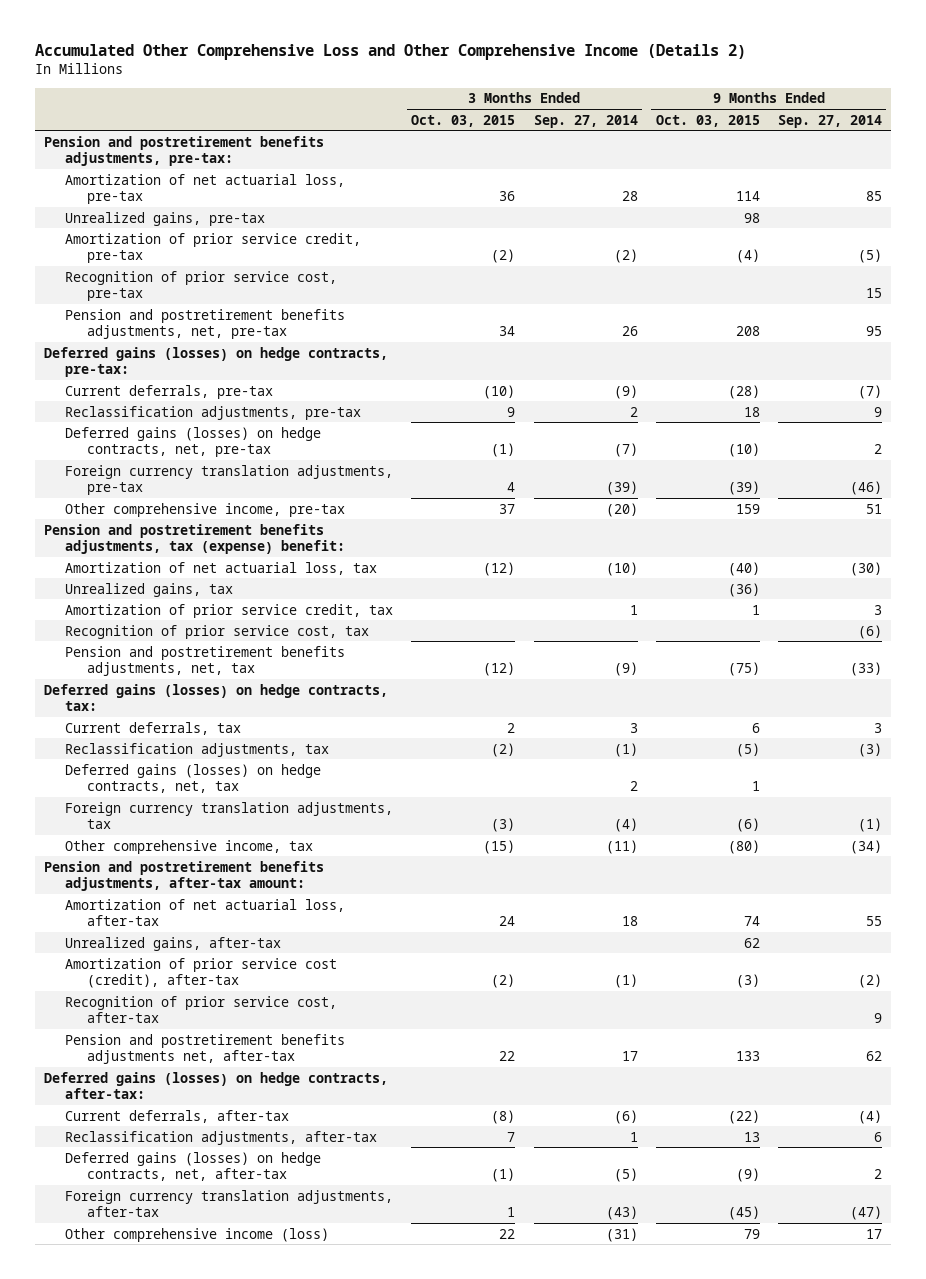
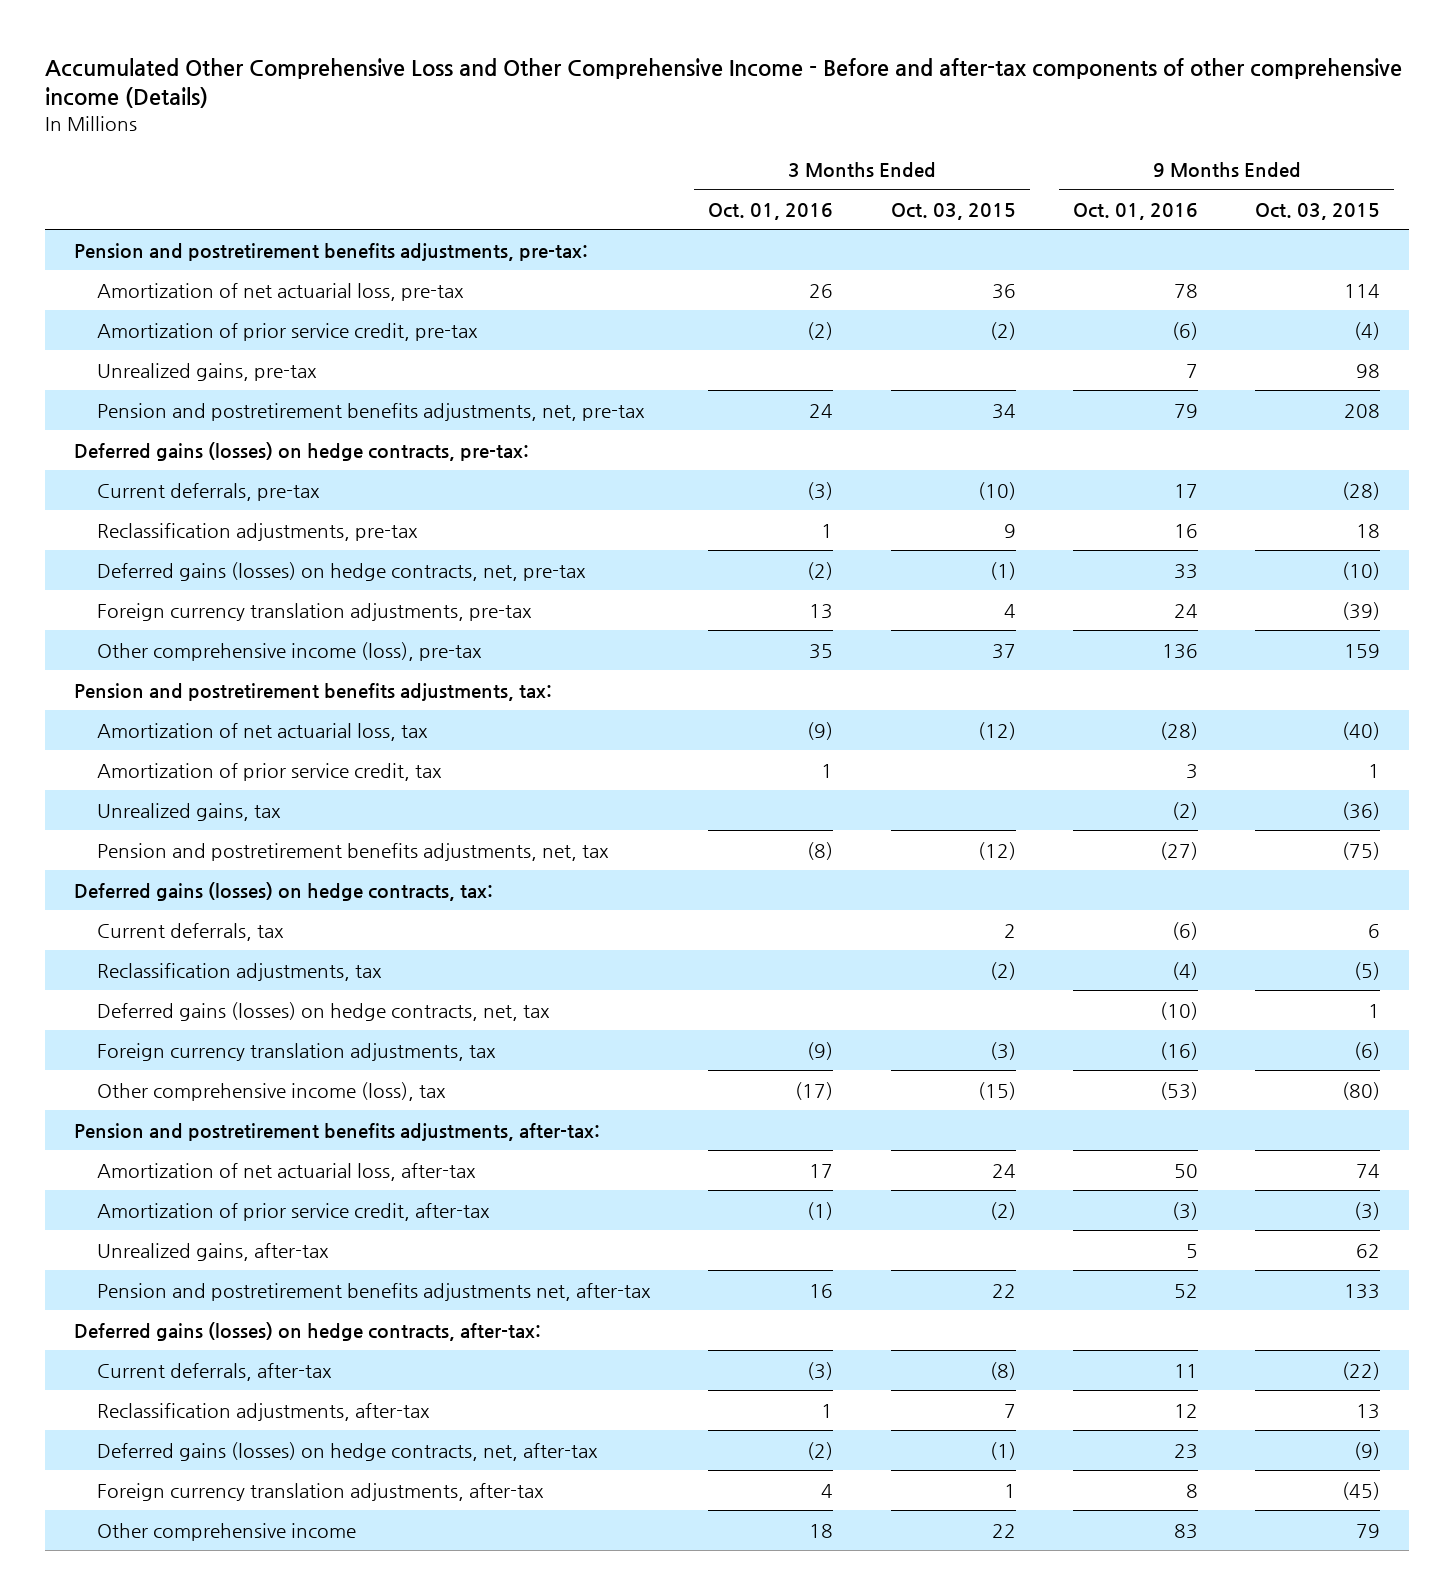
[34,43,746,60] Accumulated Other Comprehensive Loss and Other Comprehensive Income (Details 2) -> [44,57,1402,109] Accumulated Other Comprehensive Loss and Other Comprehensive Income - Before and after-tax components of other comprehensive income (Details)
[533,114,638,128] Sep. 27, 2014 -> none
[777,114,882,128] Sep. 27, 2014 -> none
none -> [708,203,834,221] Oct. 01, 2016
none -> [1072,203,1198,221] Oct. 01, 2016
[65,270,338,301] Recognition of prior service cost, pre-tax -> none
[65,211,266,226] Unrealized gains, pre-tax -> [97,362,318,381] Unrealized gains, pre-tax
[65,502,346,517] Other comprehensive income, pre-tax -> [97,641,483,661] Other comprehensive income (loss), pre-tax
[43,523,346,554] Pension and postretirement benefits adjustments, tax (expense) benefit: -> [73,682,552,701] Pension and postretirement benefits adjustments, tax:
[65,624,370,639] Recognition of prior service cost, tax -> none
[65,582,234,597] Unrealized gains, tax -> [97,802,282,821] Unrealized gains, tax
[65,839,314,854] Other comprehensive income, tax -> [97,1081,447,1101] Other comprehensive income (loss), tax
[43,860,324,891] Pension and postretirement benefits adjustments, after-tax amount: -> [73,1122,600,1141] Pension and postretirement benefits adjustments, after-tax:
none -> [97,1202,491,1221] Amortization of prior service credit, after-tax
[65,957,338,988] Amortization of prior service cost (credit), after-tax -> none
[65,995,338,1023] Recognition of prior service cost, after-tax -> none
[65,1227,330,1242] Other comprehensive income (loss) -> [97,1522,357,1541] Other comprehensive income

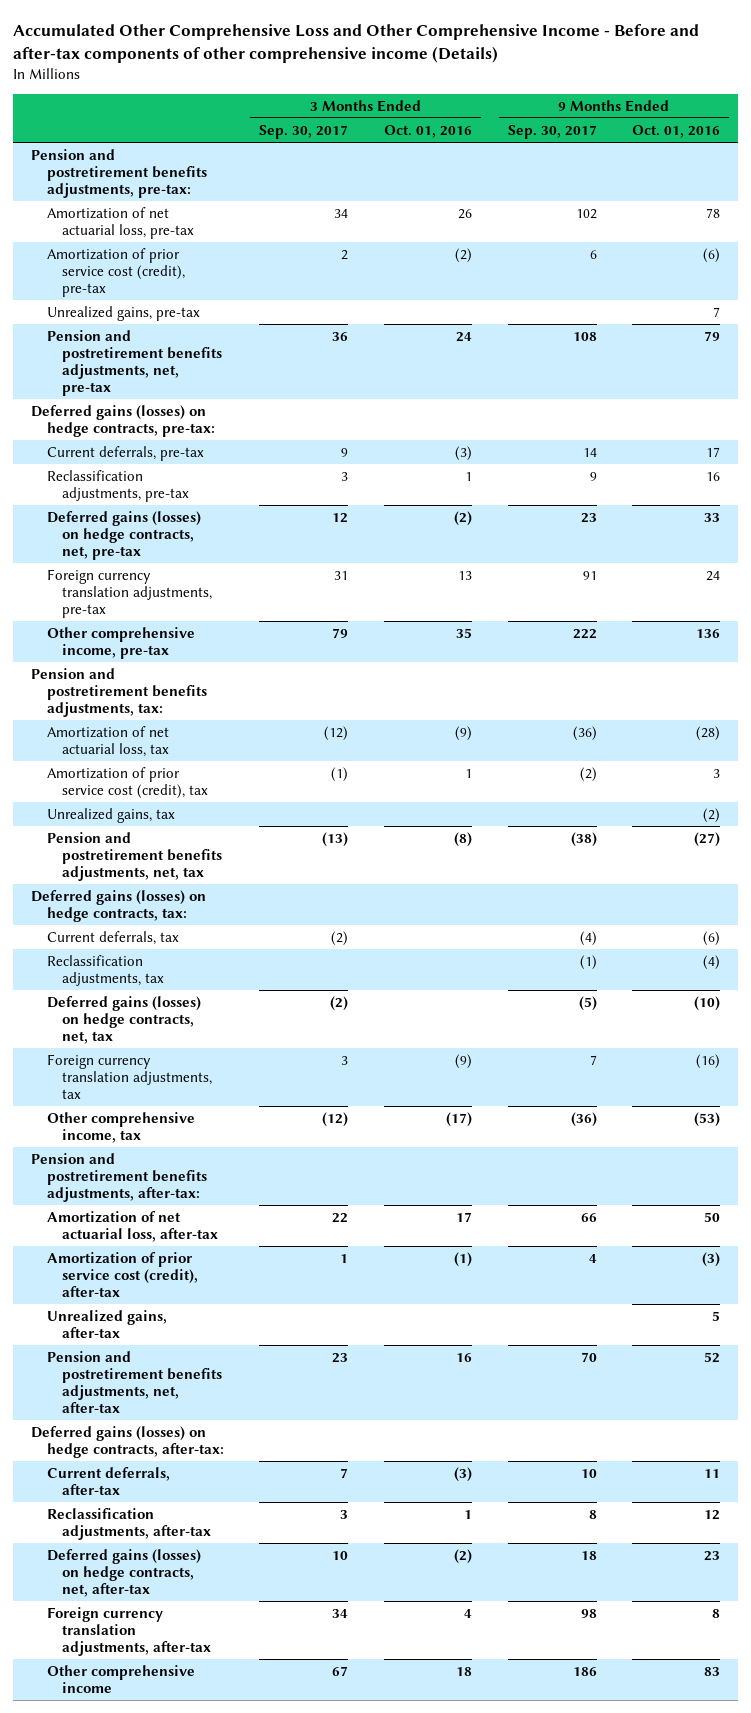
[890,203,1016,221] Oct. 03, 2015 -> none
[1255,203,1381,221] Oct. 03, 2015 -> none
none -> [259,124,349,139] Sep. 30, 2017
none -> [507,124,597,139] Sep. 30, 2017
[97,322,479,341] Amortization of prior service credit, pre-tax -> [46,247,186,298] Amortization of prior service cost (credit), pre-tax
[97,641,483,661] Other comprehensive income (loss), pre-tax -> [46,626,195,659] Other comprehensive income, pre-tax
[97,762,443,781] Amortization of prior service credit, tax -> [46,766,209,799] Amortization of prior service cost (credit), tax
[97,1081,447,1101] Other comprehensive income (loss), tax -> [46,1111,195,1143] Other comprehensive income, tax
[97,1202,491,1221] Amortization of prior service credit, after-tax -> [46,1251,199,1298] Amortization of prior service cost (credit), after-tax
[97,1282,652,1301] Pension and postretirement benefits adjustments net, after-tax -> [46,1350,223,1414] Pension and postretirement benefits adjustments, net, after-tax

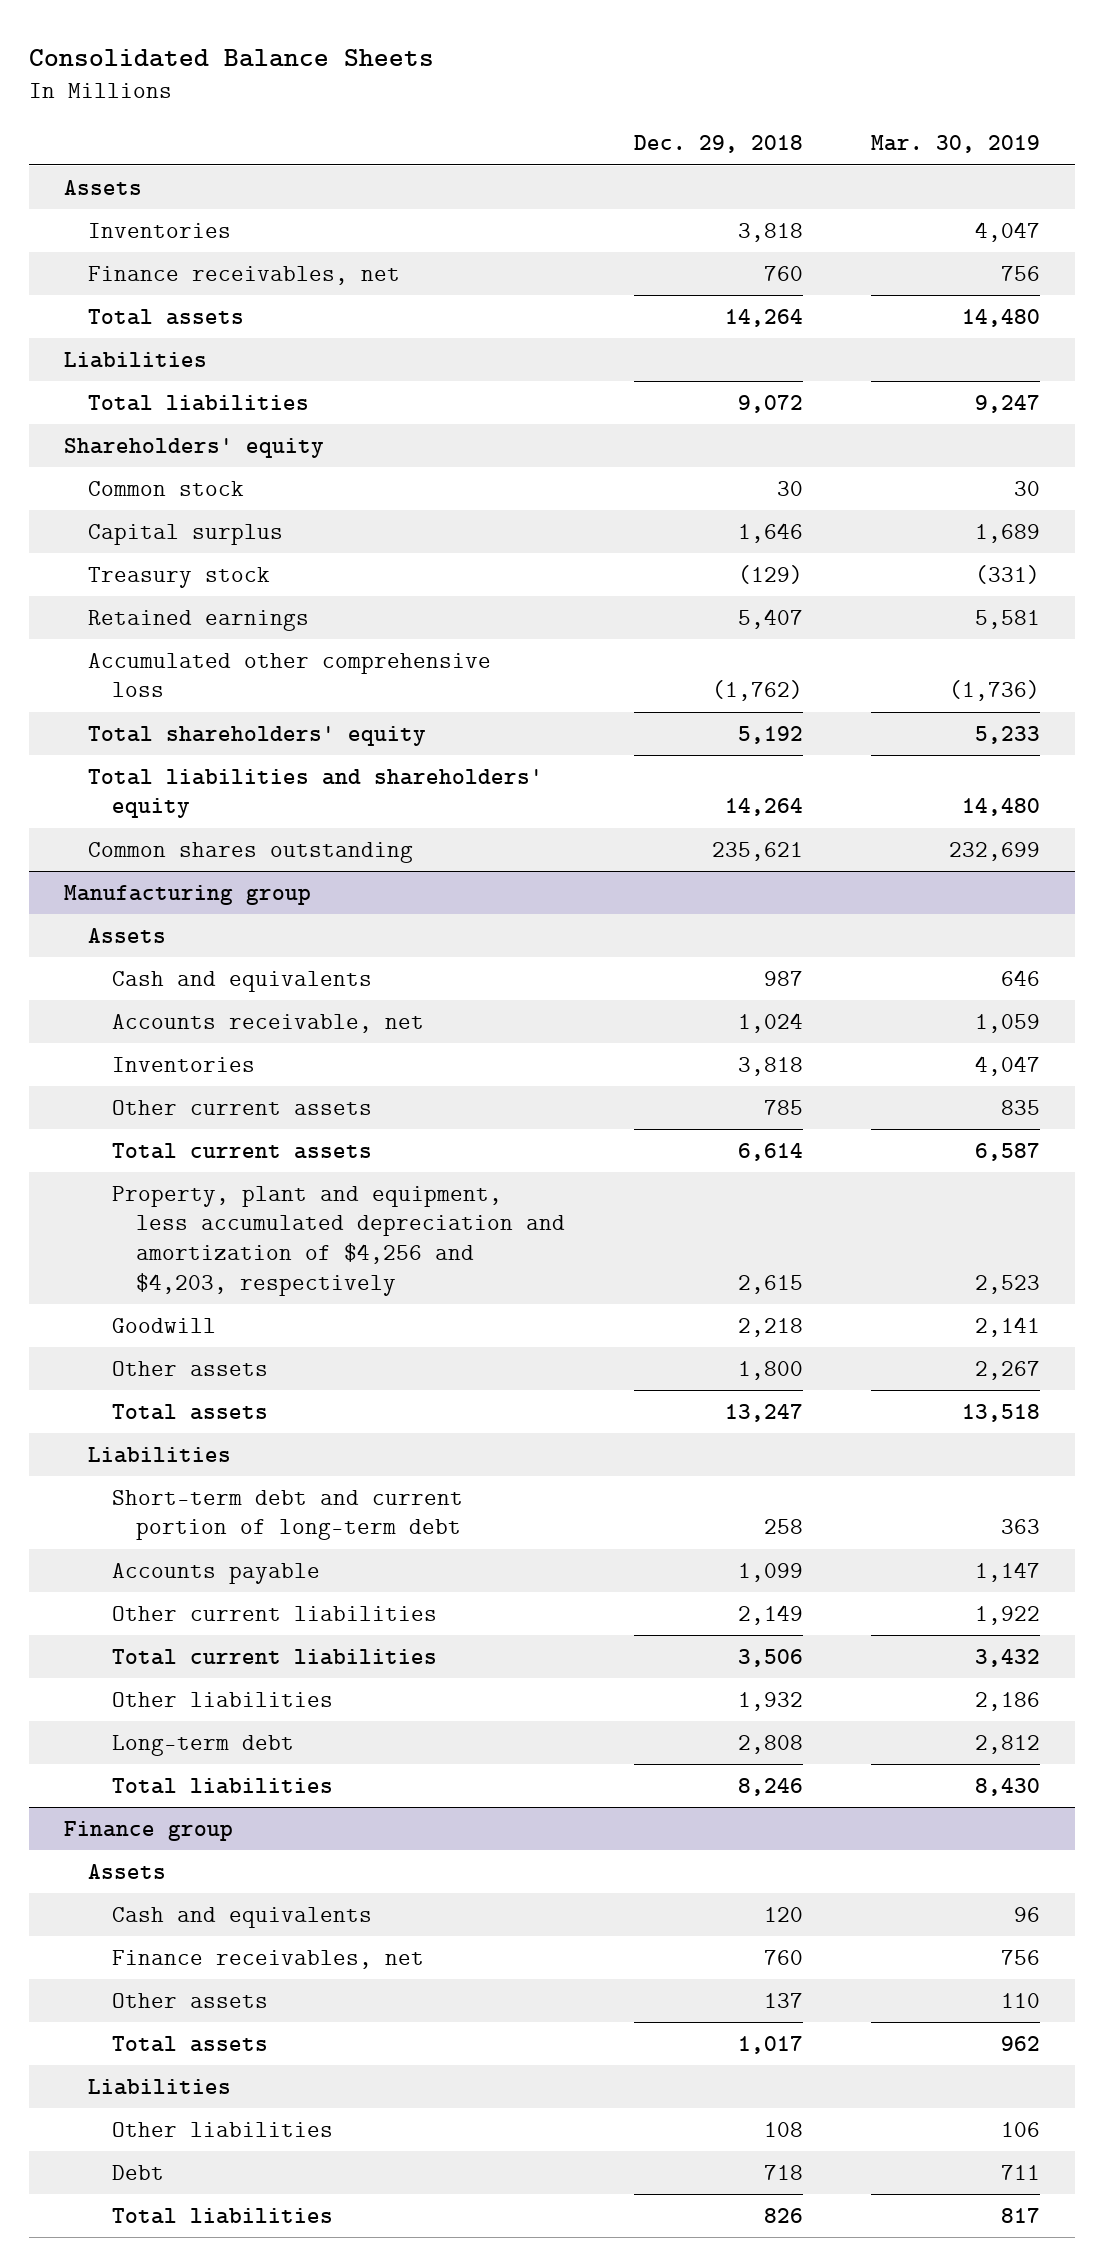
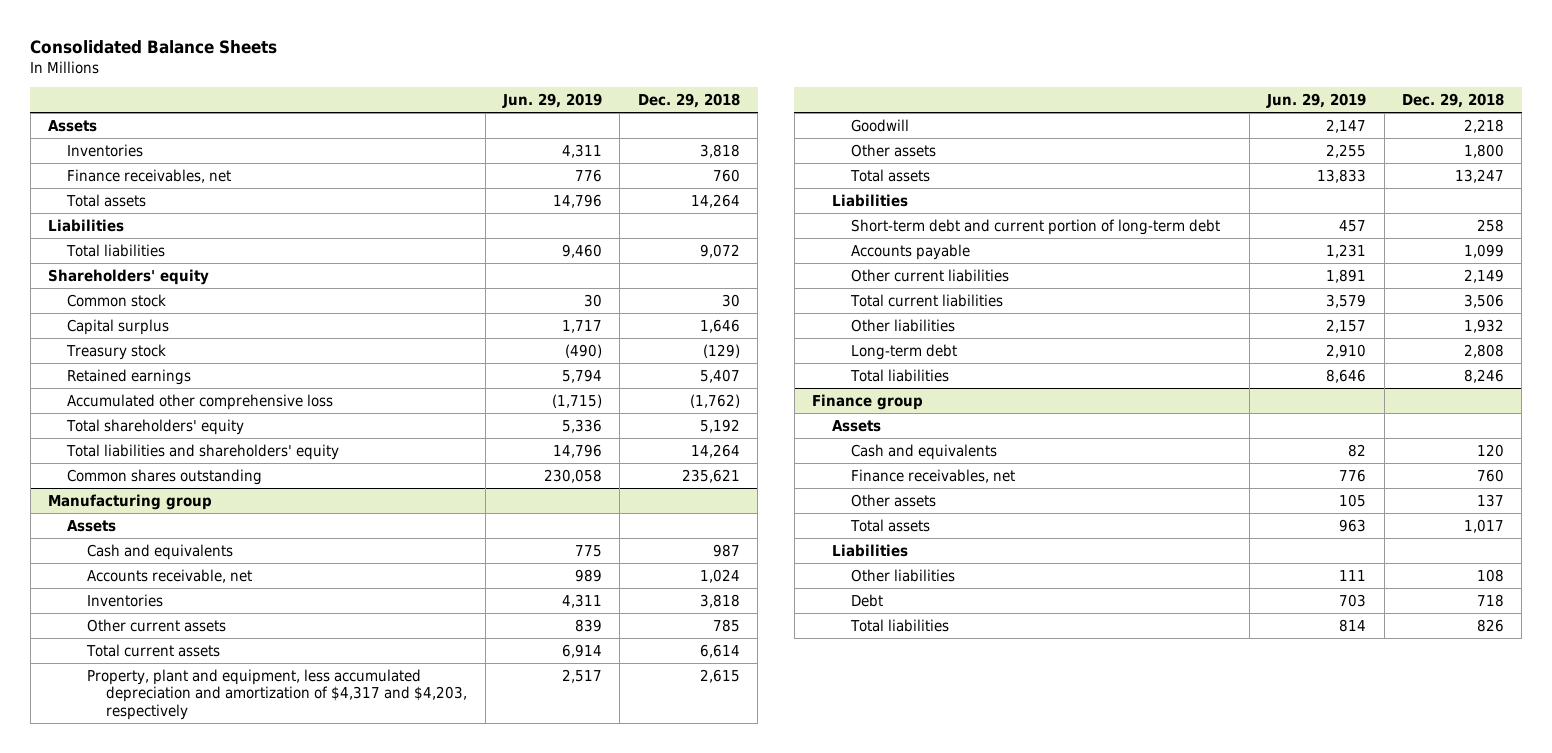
[871,135,1041,154] Mar. 30, 2019 -> none
none -> [501,93,602,109] Jun. 29, 2019
[111,1185,565,1297] Property, plant and equipment, less accumulated depreciation and amortization of $4,256 and $4,203, respectively -> [86,668,468,721] Property, plant and equipment, less accumulated depreciation and amortization of $4,317 and $4,203, respectively

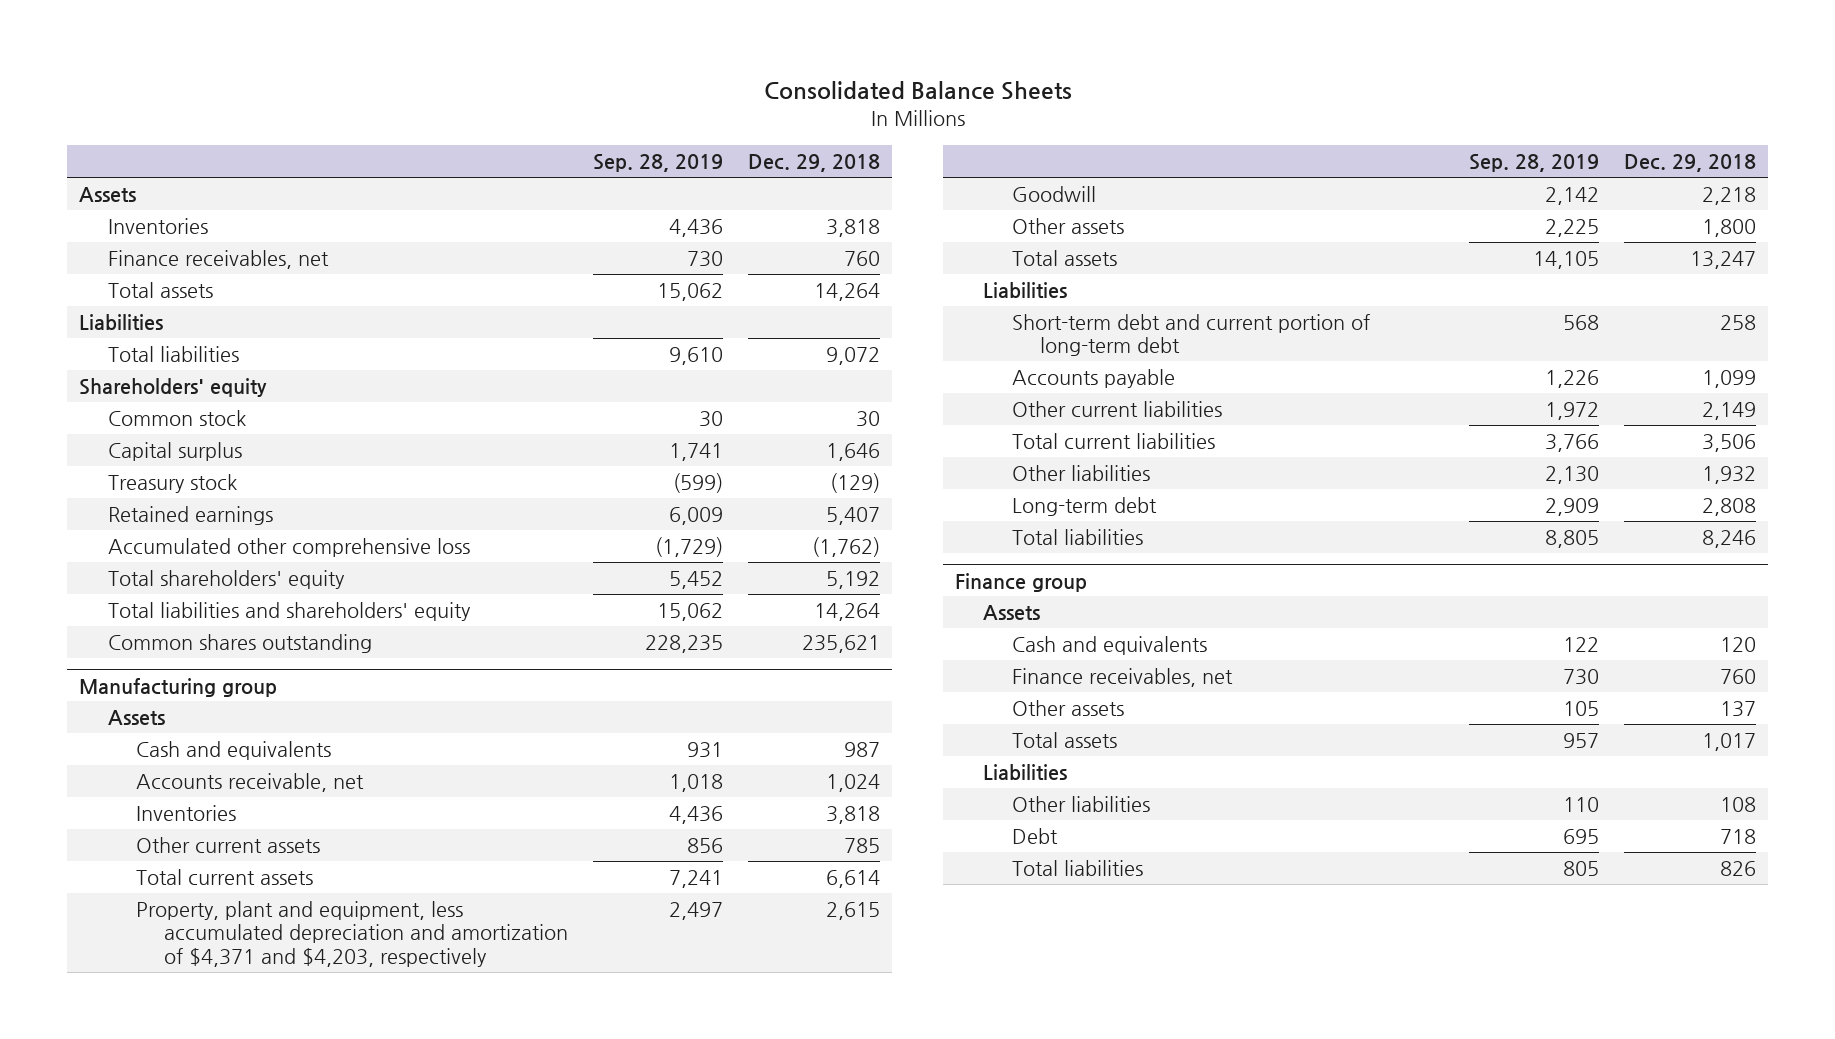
[501,93,602,109] Jun. 29, 2019 -> none
none -> [593,154,724,173] Sep. 28, 2019
[86,668,468,721] Property, plant and equipment, less accumulated depreciation and amortization of $4,317 and $4,203, respectively -> [136,900,569,968] Property, plant and equipment, less accumulated depreciation and amortization of $4,371 and $4,203, respectively

